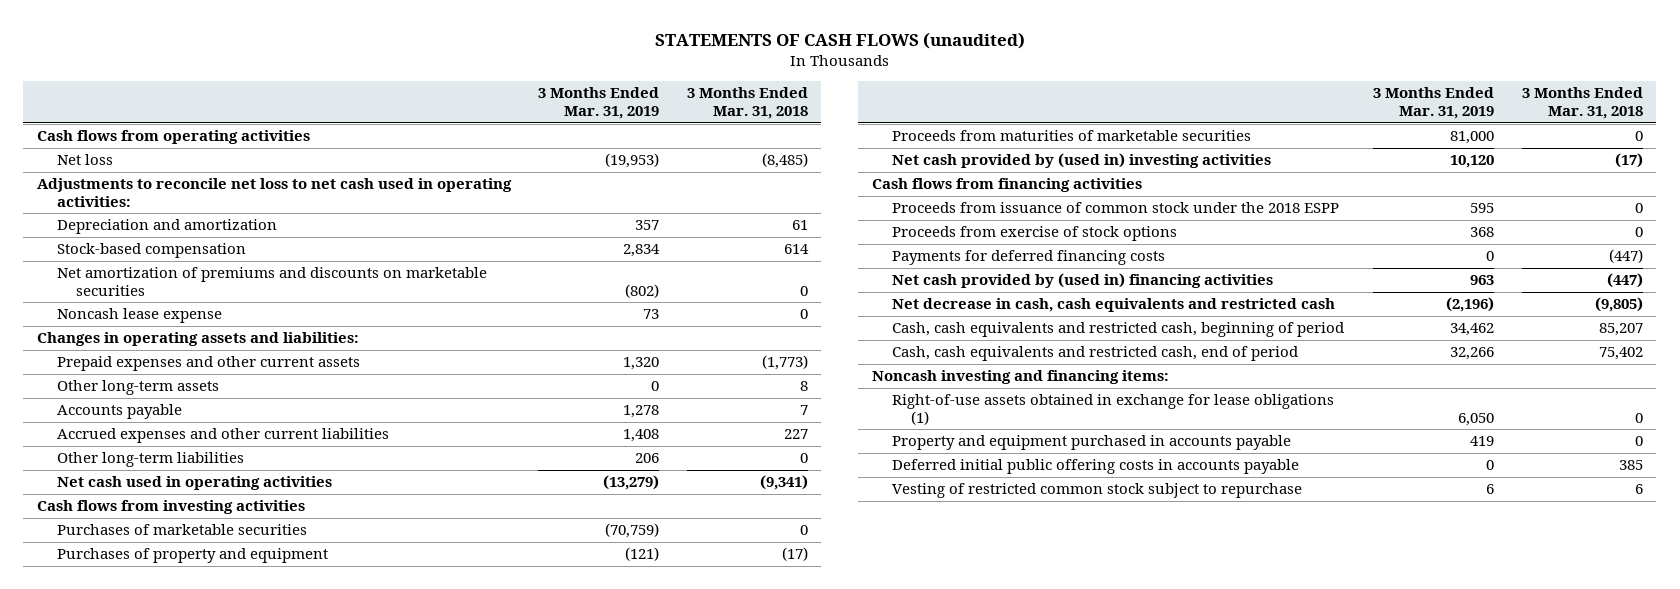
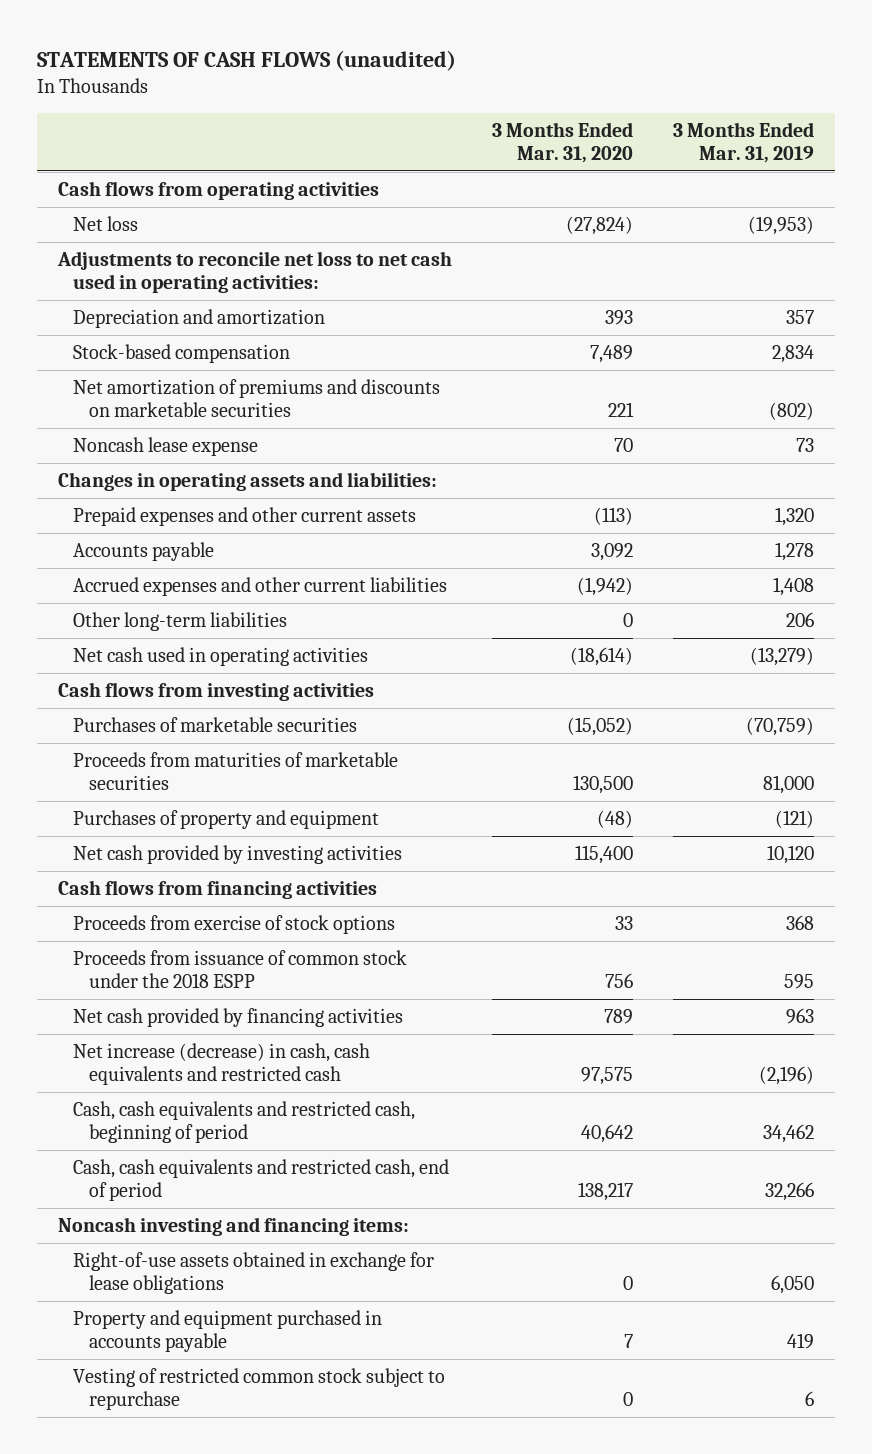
[686,87,808,120] 3 Months Ended Mar. 31, 2018 -> none
none -> [492,121,634,163] 3 Months Ended Mar. 31, 2020
[56,380,219,396] Other long-term assets -> none
[56,548,328,564] Purchases of property and equipment -> [73,810,380,830] Purchases of property and equipment
[891,153,1271,169] Net cash provided by (used in) investing activities -> [73,845,403,865] Net cash provided by investing activities
[891,250,1165,266] Payments for deferred financing costs -> none
[891,202,1339,214] Proceeds from issuance of common stock under the 2018 ESPP -> [73,950,408,989] Proceeds from issuance of common stock under the 2018 ESPP
[891,273,1273,289] Net cash provided by (used in) financing activities -> [73,1008,404,1028] Net cash provided by financing activities
[891,298,1335,313] Net decrease in cash, cash equivalents and restricted cash -> [73,1043,371,1086] Net increase (decrease) in cash, cash equivalents and restricted cash
[891,394,1334,425] Right-of-use assets obtained in exchange for lease obligations (1) -> [73,1252,435,1295] Right-of-use assets obtained in exchange for lease obligations
[891,459,1299,475] Deferred initial public offering costs in accounts payable -> none

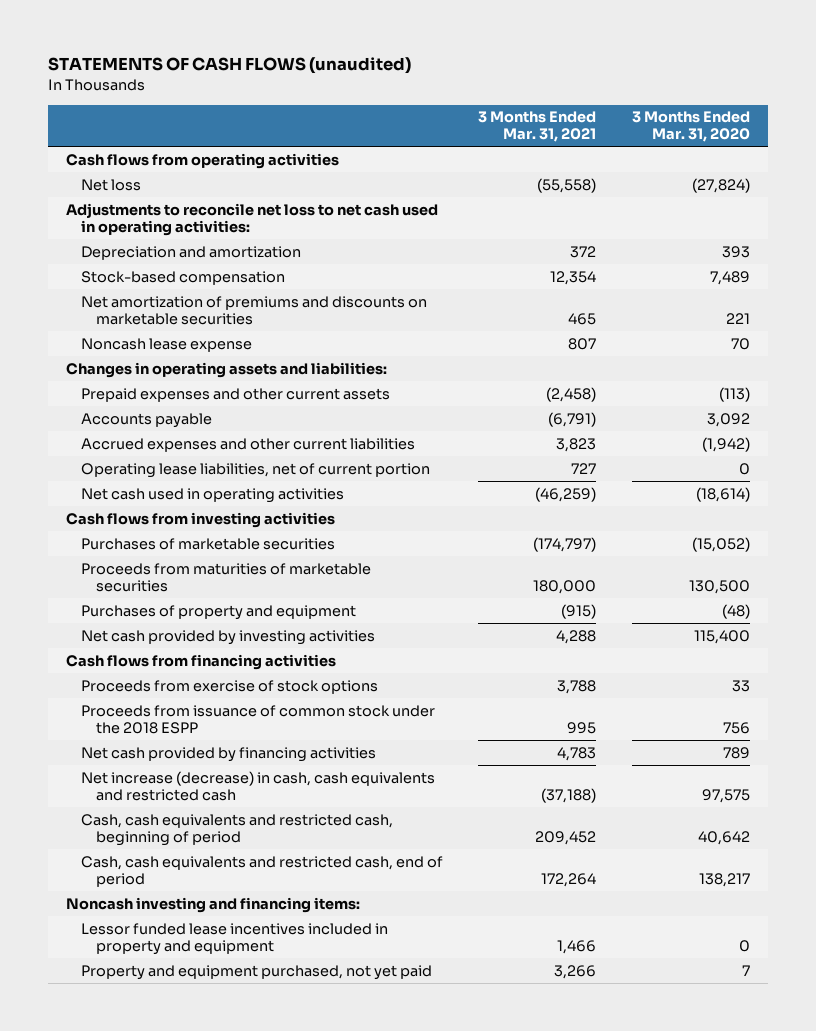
[673,121,815,163] 3 Months Ended Mar. 31, 2019 -> none
none -> [478,111,597,143] 3 Months Ended Mar. 31, 2021
[73,612,288,632] Other long-term liabilities -> none
none -> [80,462,430,478] Operating lease liabilities, net of current portion
[73,1252,435,1295] Right-of-use assets obtained in exchange for lease obligations -> none
[73,1368,446,1411] Vesting of restricted common stock subject to repurchase -> none
none -> [80,922,388,955] Lessor funded lease incentives included in property and equipment
[73,1310,383,1353] Property and equipment purchased in accounts payable -> [80,964,432,980] Property and equipment purchased, not yet paid

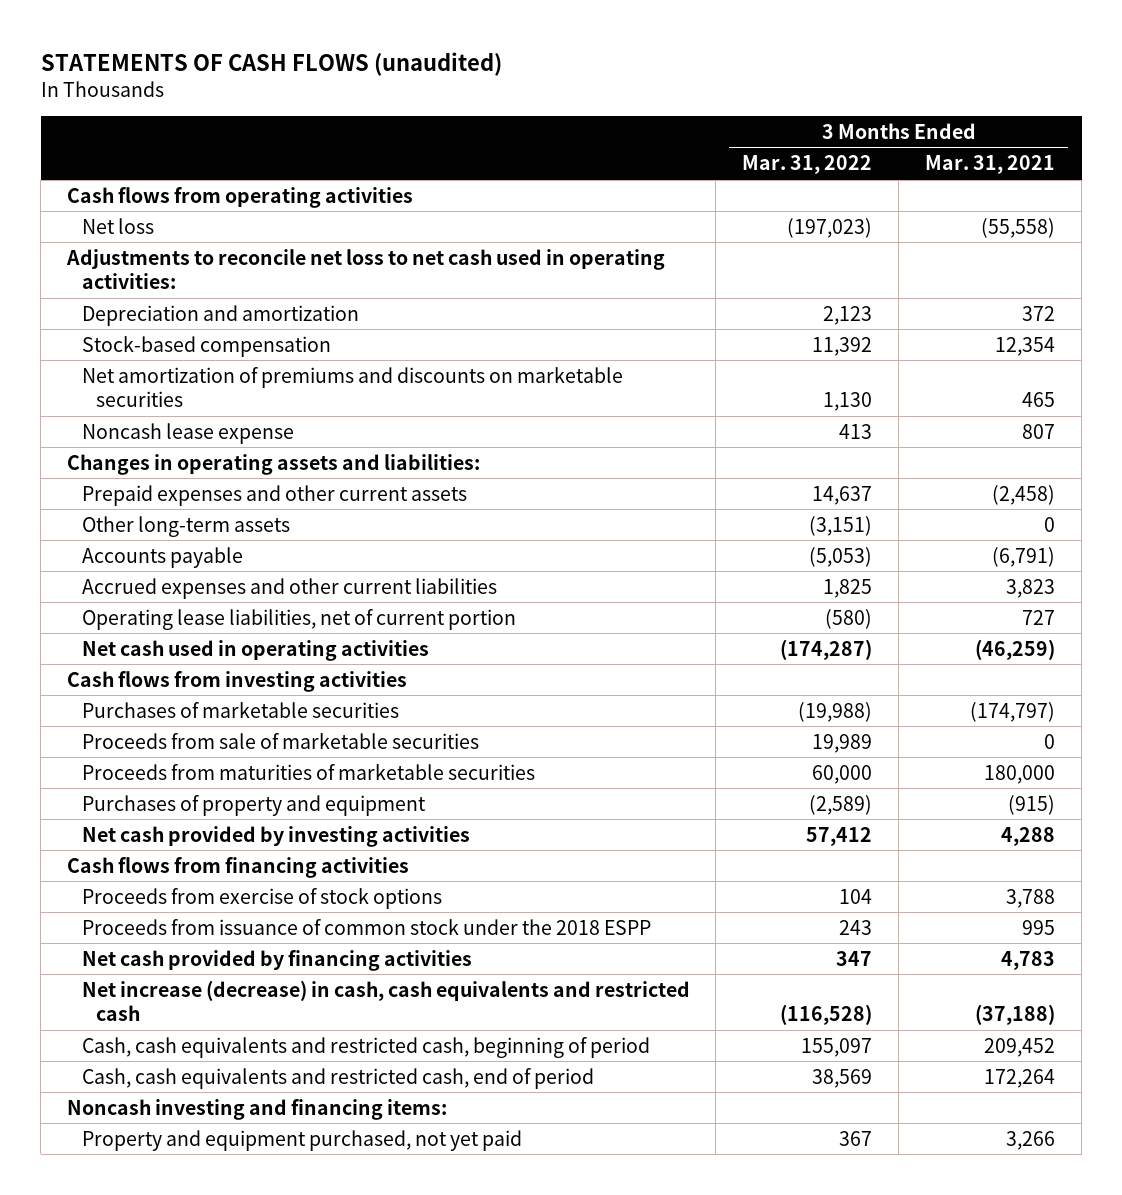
[632,111,751,143] 3 Months Ended Mar. 31, 2020 -> none
none -> [742,155,873,175] Mar. 31, 2022
none -> [81,515,290,537] Other long-term assets
none -> [81,732,479,749] Proceeds from sale of marketable securities
[80,922,388,955] Lessor funded lease incentives included in property and equipment -> none

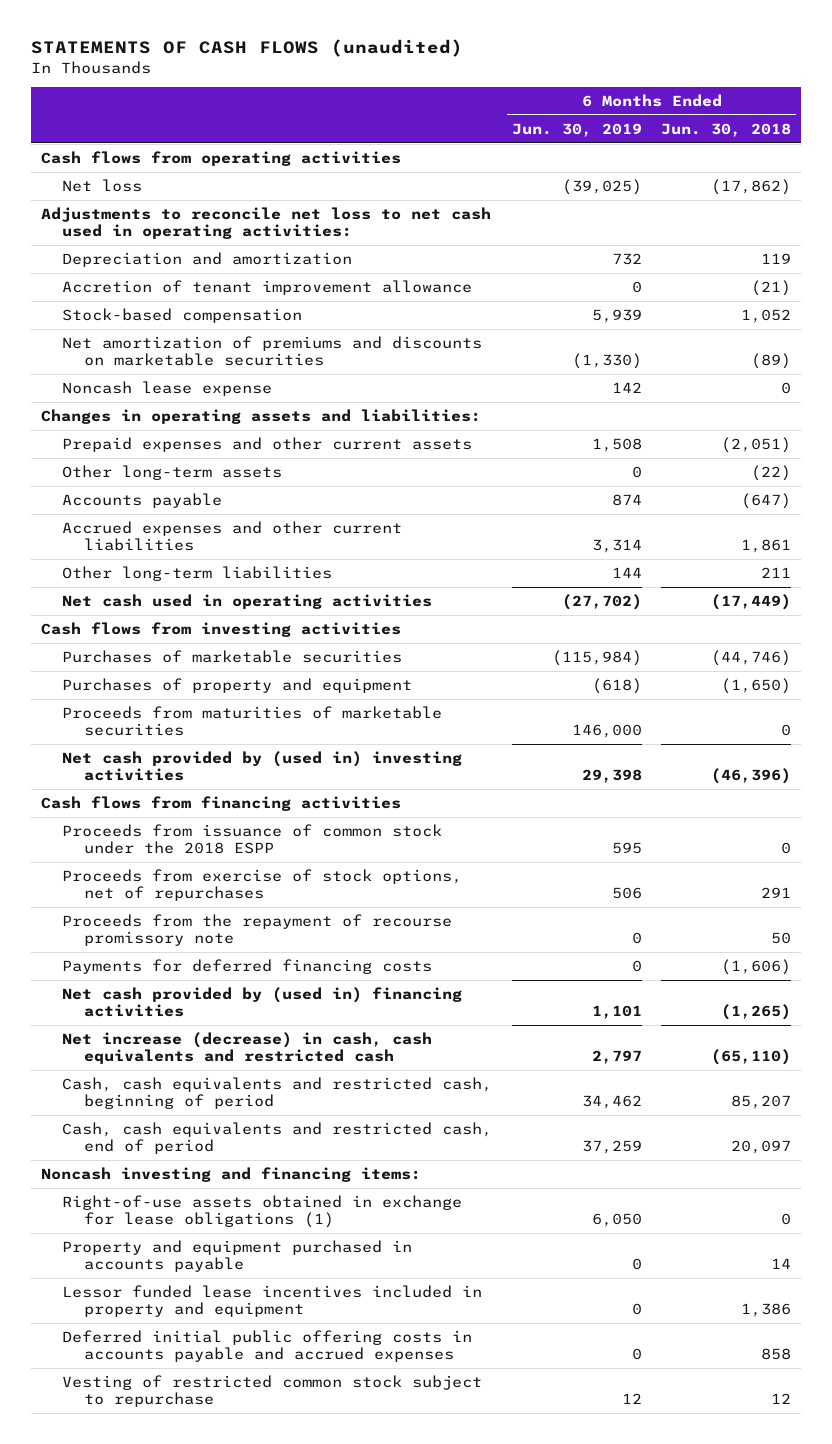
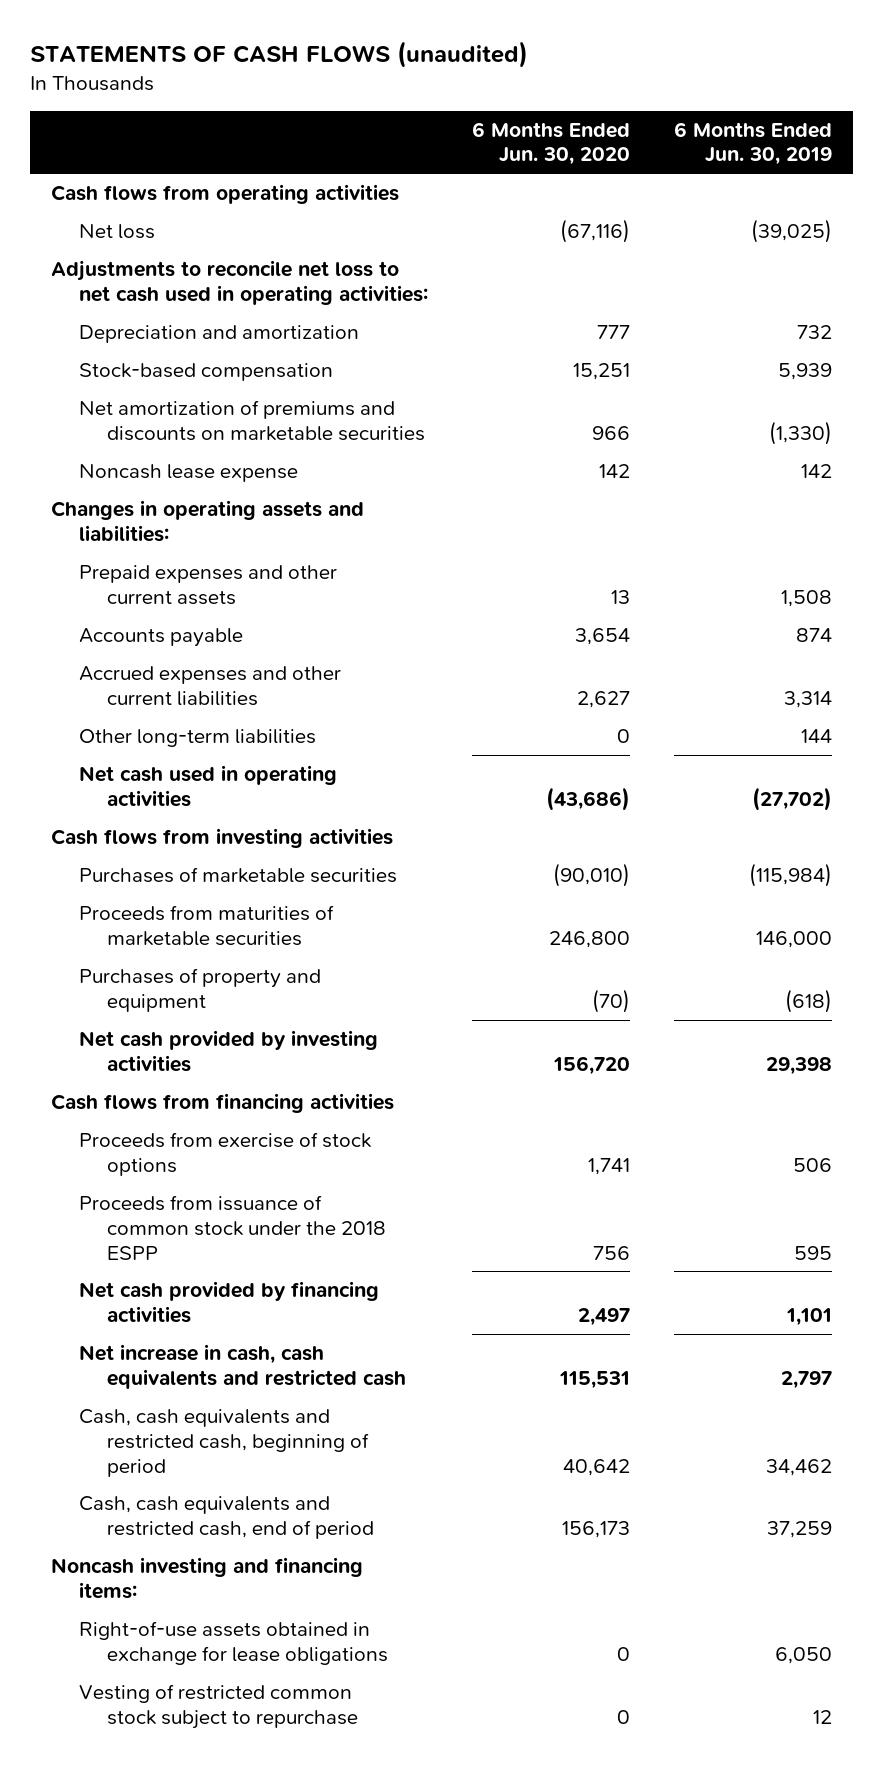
[661,122,792,137] Jun. 30, 2018 -> none
none -> [471,121,630,166] 6 Months Ended Jun. 30, 2020
[62,279,473,295] Accretion of tenant improvement allowance -> none
[62,464,283,480] Other long-term assets -> none
[62,677,413,693] Purchases of property and equipment -> [79,967,322,1012] Purchases of property and equipment
[62,750,463,781] Net cash provided by (used in) investing activities -> [79,1029,379,1072] Net cash provided by investing activities
none -> [79,1131,372,1176] Proceeds from exercise of stock options
[62,868,463,901] Proceeds from exercise of stock options, net of repurchases -> none
[62,913,453,946] Proceeds from the repayment of recourse promissory note -> none
[62,958,433,974] Payments for deferred financing costs -> none
[62,986,463,1017] Net cash provided by (used in) financing activities -> [79,1280,380,1323] Net cash provided by financing activities
[62,1031,433,1064] Net increase (decrease) in cash, cash equivalents and restricted cash -> [79,1343,407,1389] Net increase in cash, cash equivalents and restricted cash
[62,1239,413,1272] Property and equipment purchased in accounts payable -> none
[62,1284,483,1317] Lessor funded lease incentives included in property and equipment -> none
[62,1329,473,1362] Deferred initial public offering costs in accounts payable and accrued expenses -> none
[62,1194,463,1228] Right-of-use assets obtained in exchange for lease obligations (1) -> [79,1620,389,1665] Right-of-use assets obtained in exchange for lease obligations

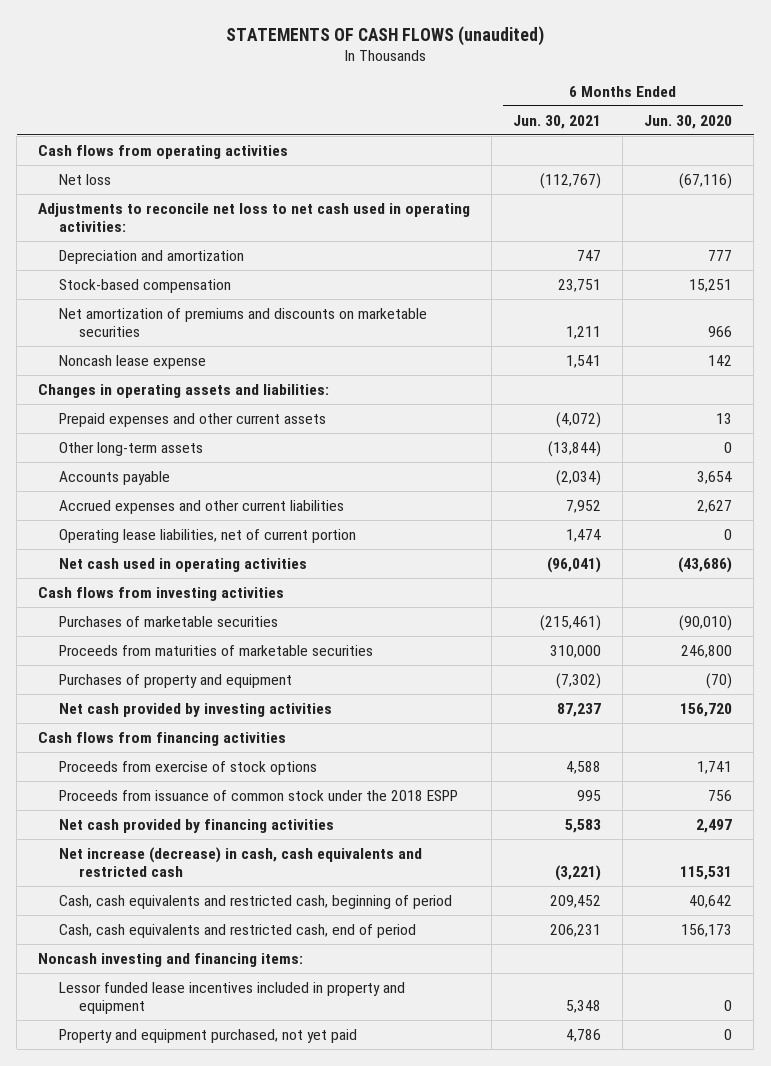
[673,121,832,166] 6 Months Ended Jun. 30, 2019 -> none
none -> [513,114,602,129] Jun. 30, 2021
none -> [58,442,203,457] Other long-term assets
[79,728,317,747] Other long-term liabilities -> none
none -> [58,529,356,544] Operating lease liabilities, net of current portion
[79,1343,407,1389] Net increase in cash, cash equivalents and restricted cash -> [58,847,422,877] Net increase (decrease) in cash, cash equivalents and restricted cash
[79,1620,389,1665] Right-of-use assets obtained in exchange for lease obligations -> none
[79,1683,359,1729] Vesting of restricted common stock subject to repurchase -> none
none -> [58,982,405,1014] Lessor funded lease incentives included in property and equipment
none -> [58,1029,357,1044] Property and equipment purchased, not yet paid

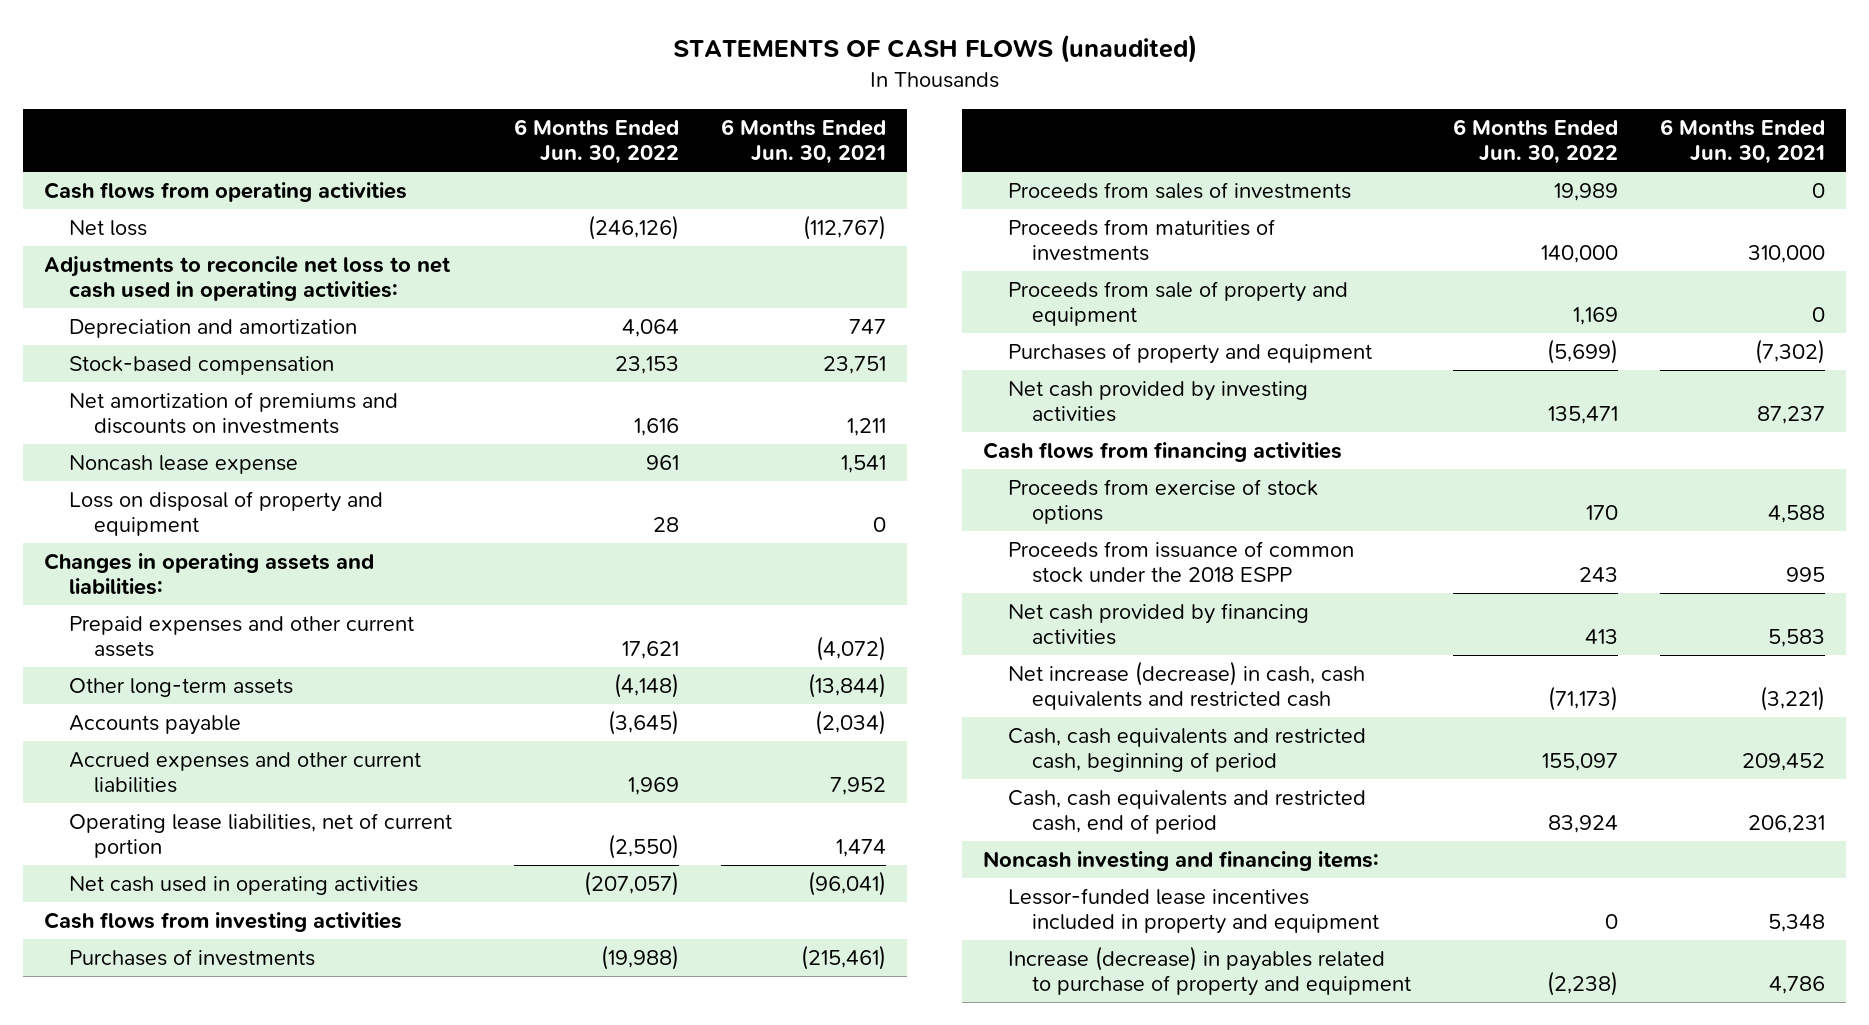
[644,114,733,129] Jun. 30, 2020 -> none
none -> [514,118,680,165] 6 Months Ended Jun. 30, 2022
[58,308,427,337] Net amortization of premiums and discounts on marketable securities -> [68,391,398,435] Net amortization of premiums and discounts on investments
none -> [68,490,383,537] Loss on disposal of property and equipment
[58,616,278,628] Purchases of marketable securities -> [68,948,315,966] Purchases of investments
none -> [1007,181,1351,199] Proceeds from sales of investments
[58,645,373,657] Proceeds from maturities of marketable securities -> [1007,218,1275,262] Proceeds from maturities of investments
none -> [1007,280,1348,327] Proceeds from sale of property and equipment
[58,982,405,1014] Lessor funded lease incentives included in property and equipment -> [1007,887,1380,935] Lessor-funded lease incentives included in property and equipment
[58,1029,357,1044] Property and equipment purchased, not yet paid -> [1007,945,1412,997] Increase (decrease) in payables related to purchase of property and equipment

